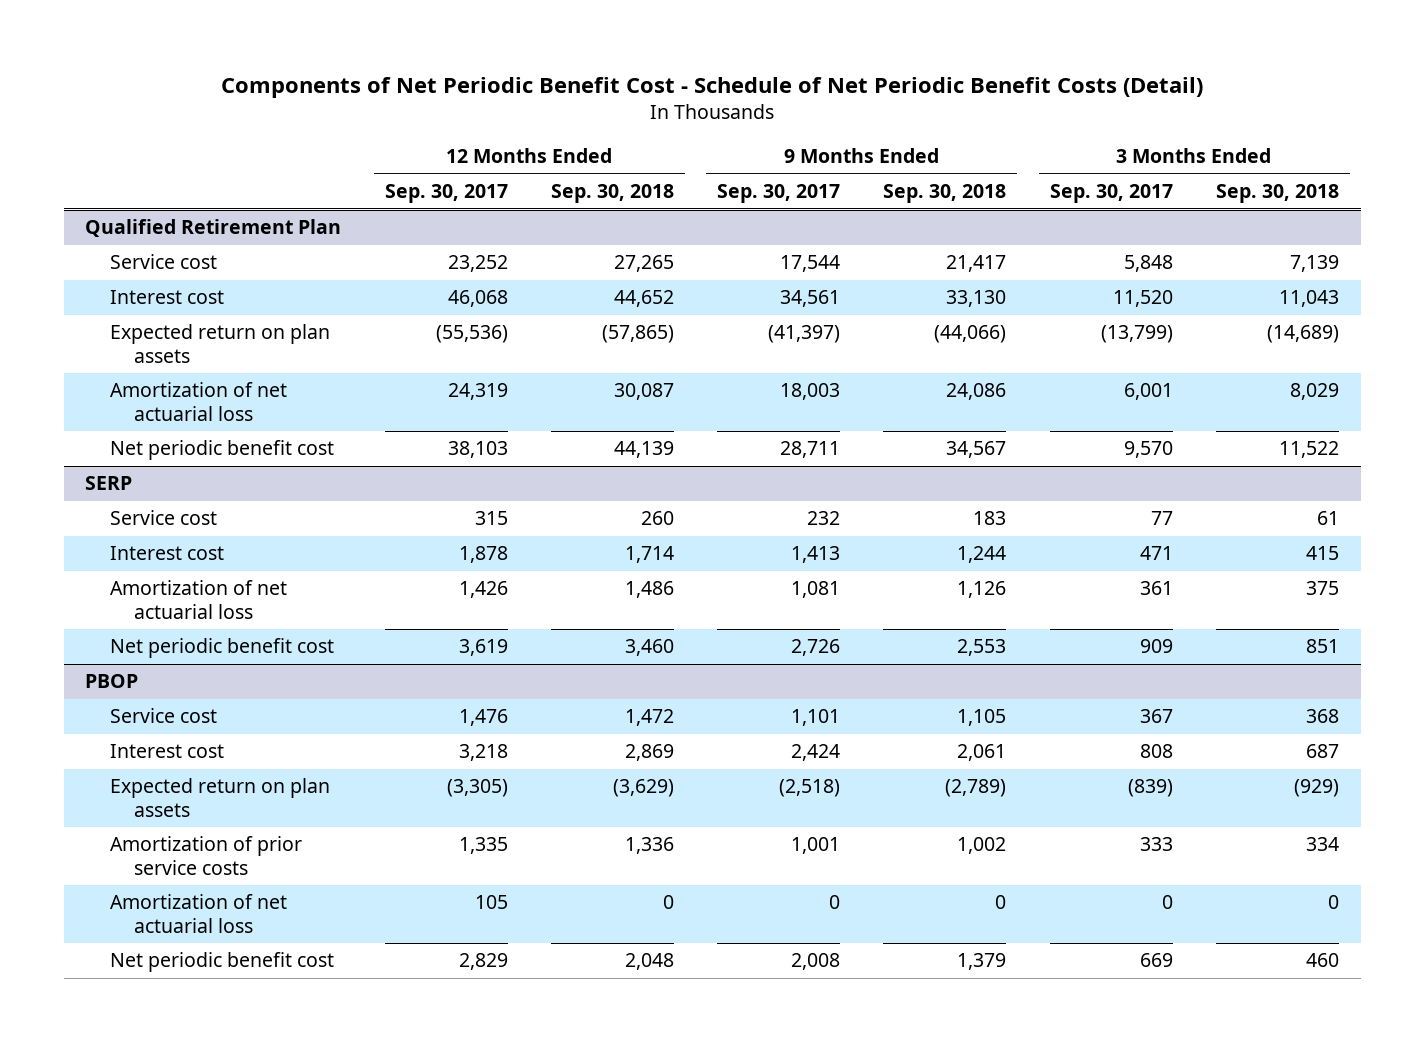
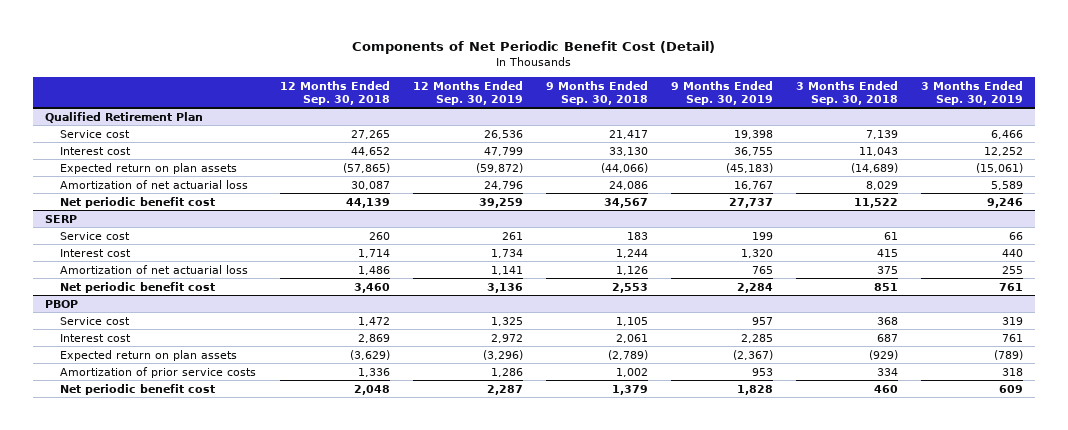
[221,77,1204,99] Components of Net Periodic Benefit Cost - Schedule of Net Periodic Benefit Costs (Detail) -> [351,40,715,54] Components of Net Periodic Benefit Cost (Detail)
[384,184,508,204] Sep. 30, 2017 -> none
[717,184,841,204] Sep. 30, 2017 -> none
[1049,184,1173,204] Sep. 30, 2017 -> none
none -> [412,80,523,105] 12 Months Ended Sep. 30, 2019
none -> [670,80,773,105] 9 Months Ended Sep. 30, 2019
none -> [920,80,1023,105] 3 Months Ended Sep. 30, 2019
[109,894,287,933] Amortization of net actuarial loss -> none

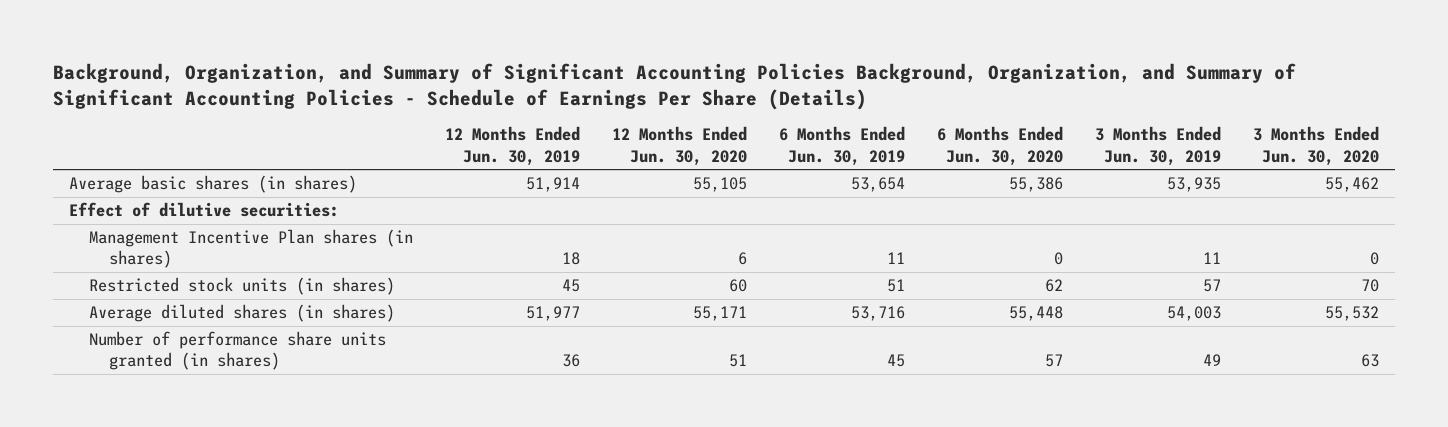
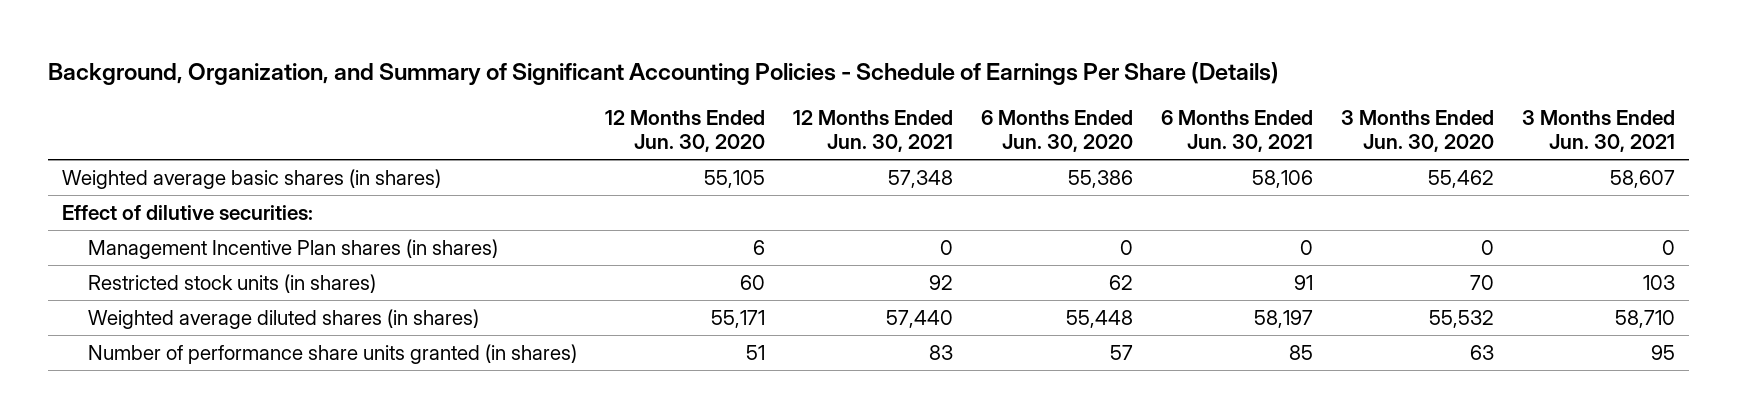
[53,63,1297,110] Background, Organization, and Summary of Significant Accounting Policies Background, Organization, and Summary of Significant Accounting Policies - Schedule of Earnings Per Share (Details) -> [47,61,1279,85] Background, Organization, and Summary of Significant Accounting Policies - Schedule of Earnings Per Share (Details)
[445,126,581,166] 12 Months Ended Jun. 30, 2019 -> none
[778,126,905,166] 6 Months Ended Jun. 30, 2019 -> none
[1094,126,1221,166] 3 Months Ended Jun. 30, 2019 -> none
none -> [792,109,953,153] 12 Months Ended Jun. 30, 2021
none -> [1161,109,1314,153] 6 Months Ended Jun. 30, 2021
none -> [1522,109,1676,153] 3 Months Ended Jun. 30, 2021
[69,175,358,194] Average basic shares (in shares) -> [61,168,441,189] Weighted average basic shares (in shares)
[89,304,396,323] Average diluted shares (in shares) -> [87,308,479,329] Weighted average diluted shares (in shares)

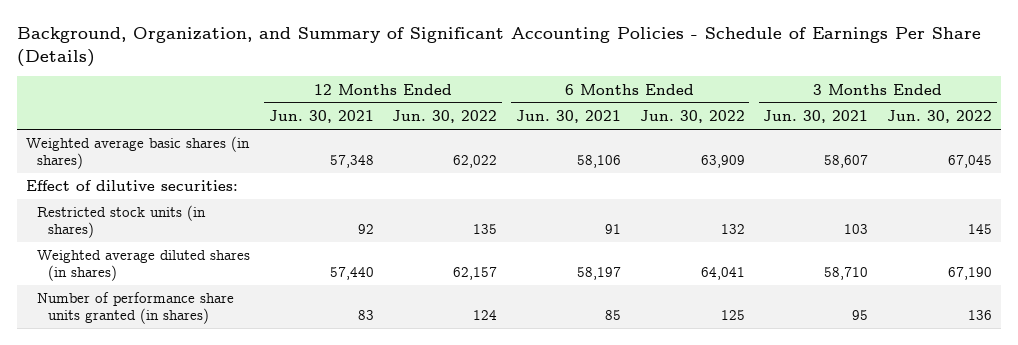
[604,109,765,153] 12 Months Ended Jun. 30, 2020 -> none
[981,109,1134,153] 6 Months Ended Jun. 30, 2020 -> none
[1341,109,1495,153] 3 Months Ended Jun. 30, 2020 -> none
none -> [392,109,498,123] Jun. 30, 2022
none -> [639,109,745,123] Jun. 30, 2022
none -> [887,109,993,123] Jun. 30, 2022
[87,238,498,259] Management Incentive Plan shares (in shares) -> none

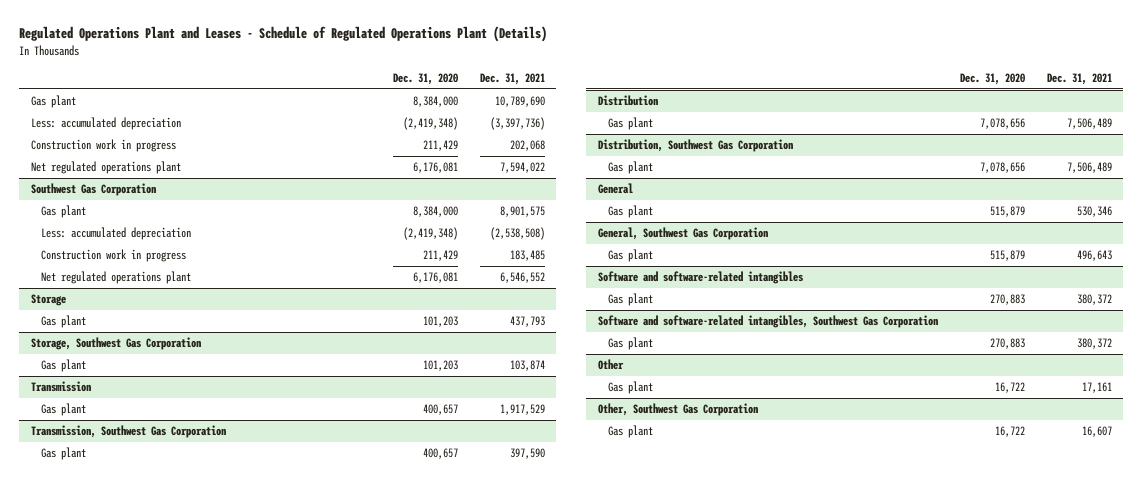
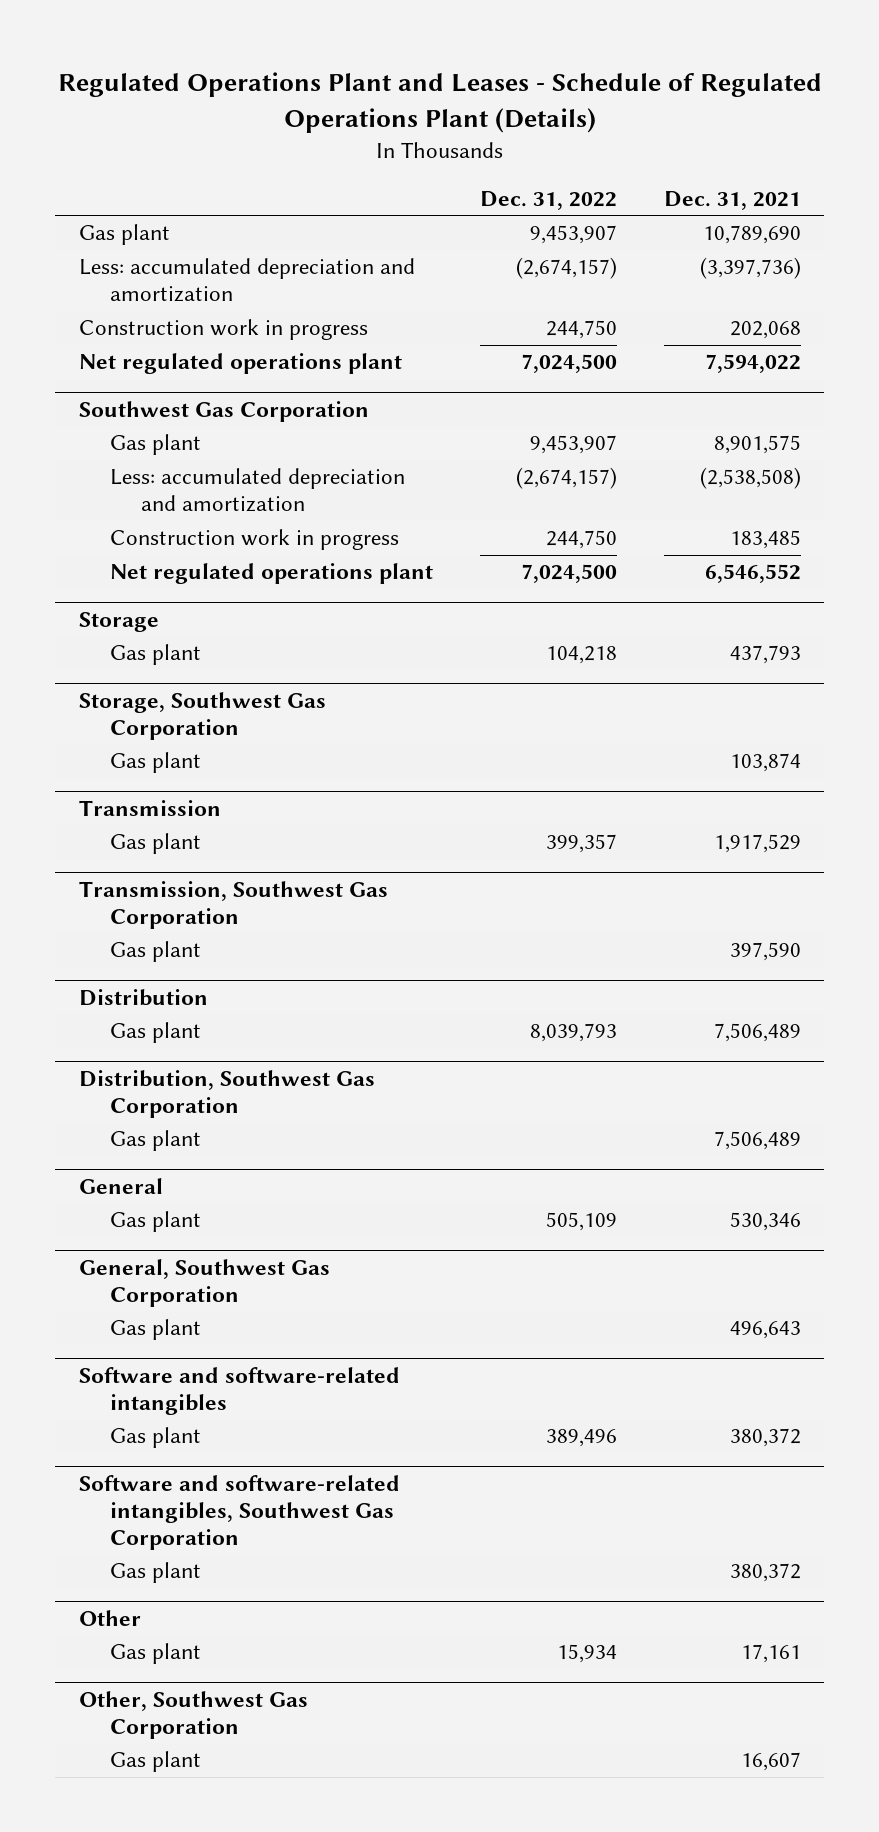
[392,72,458,85] Dec. 31, 2020 -> none
none -> [479,190,617,210] Dec. 31, 2022
[30,117,181,131] Less: accumulated depreciation -> [78,258,415,303] Less: accumulated depreciation and amortization
[41,227,192,241] Less: accumulated depreciation -> [110,468,406,513] Less: accumulated depreciation and amortization

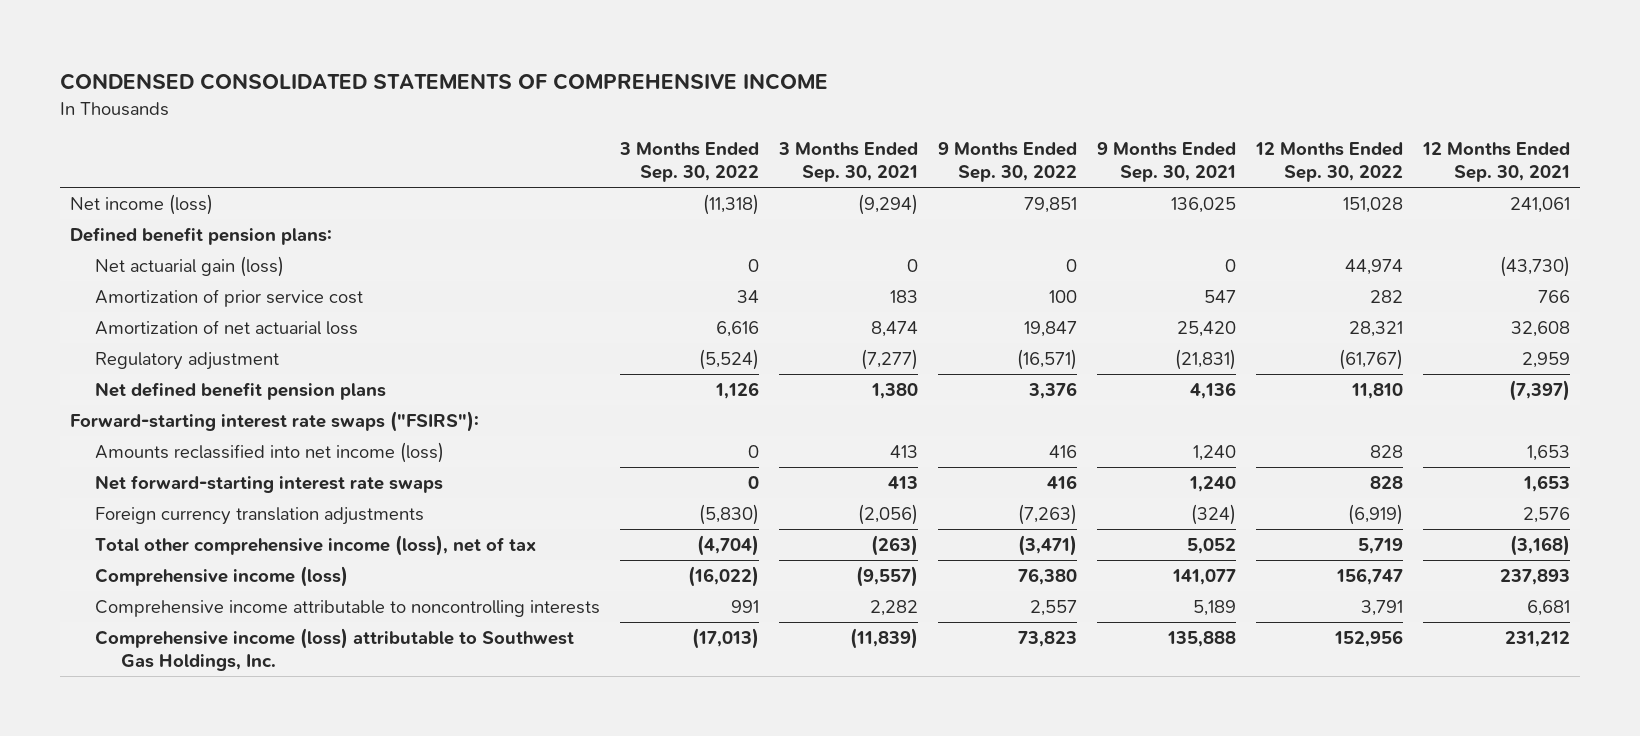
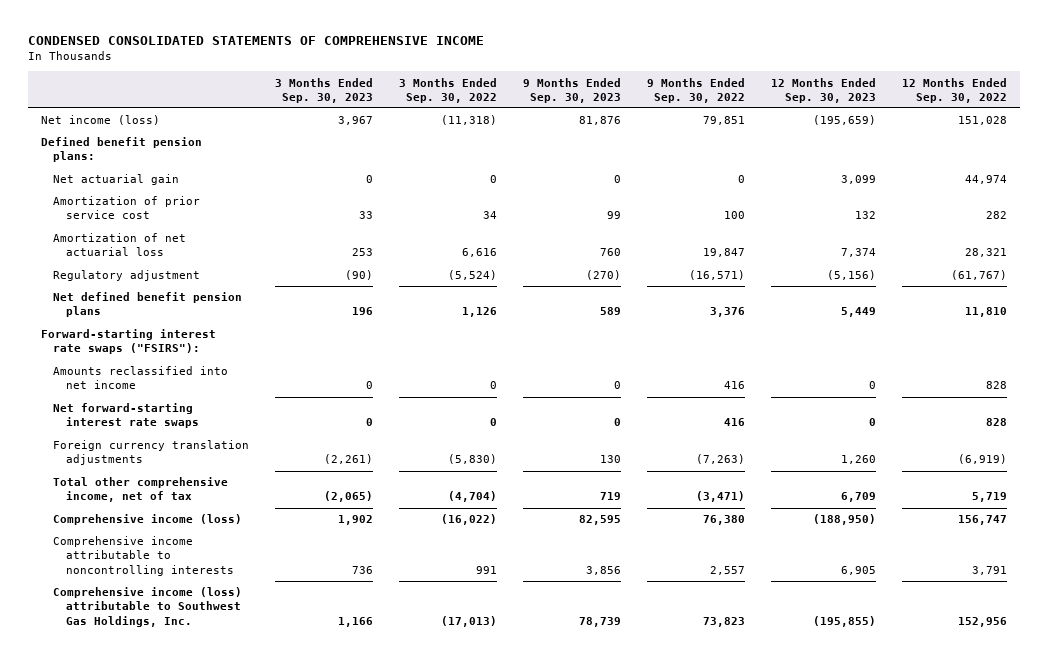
[778,142,919,182] 3 Months Ended Sep. 30, 2021 -> none
[1097,142,1237,182] 9 Months Ended Sep. 30, 2021 -> none
[1421,142,1570,182] 12 Months Ended Sep. 30, 2021 -> none
none -> [275,77,374,103] 3 Months Ended Sep. 30, 2023
none -> [523,77,622,103] 9 Months Ended Sep. 30, 2023
none -> [771,77,877,103] 12 Months Ended Sep. 30, 2023
[95,255,285,277] Net actuarial gain (loss) -> [53,174,180,186] Net actuarial gain
[95,441,445,463] Amounts reclassified into net income (loss) -> [53,366,229,390] Amounts reclassified into net income
[95,534,537,556] Total other comprehensive income (loss), net of tax -> [53,477,229,503] Total other comprehensive income, net of tax

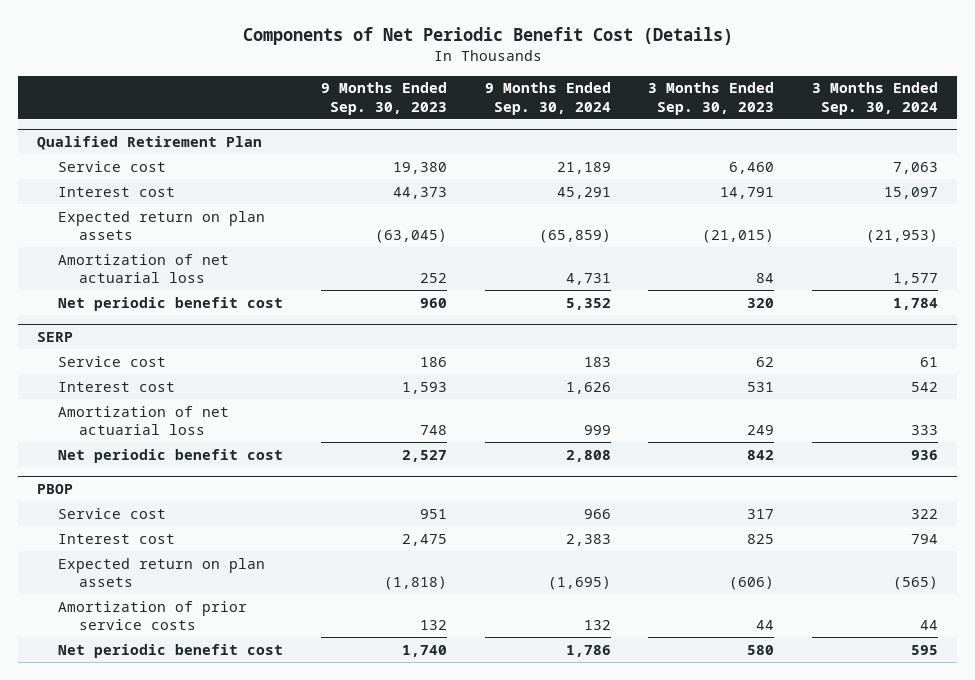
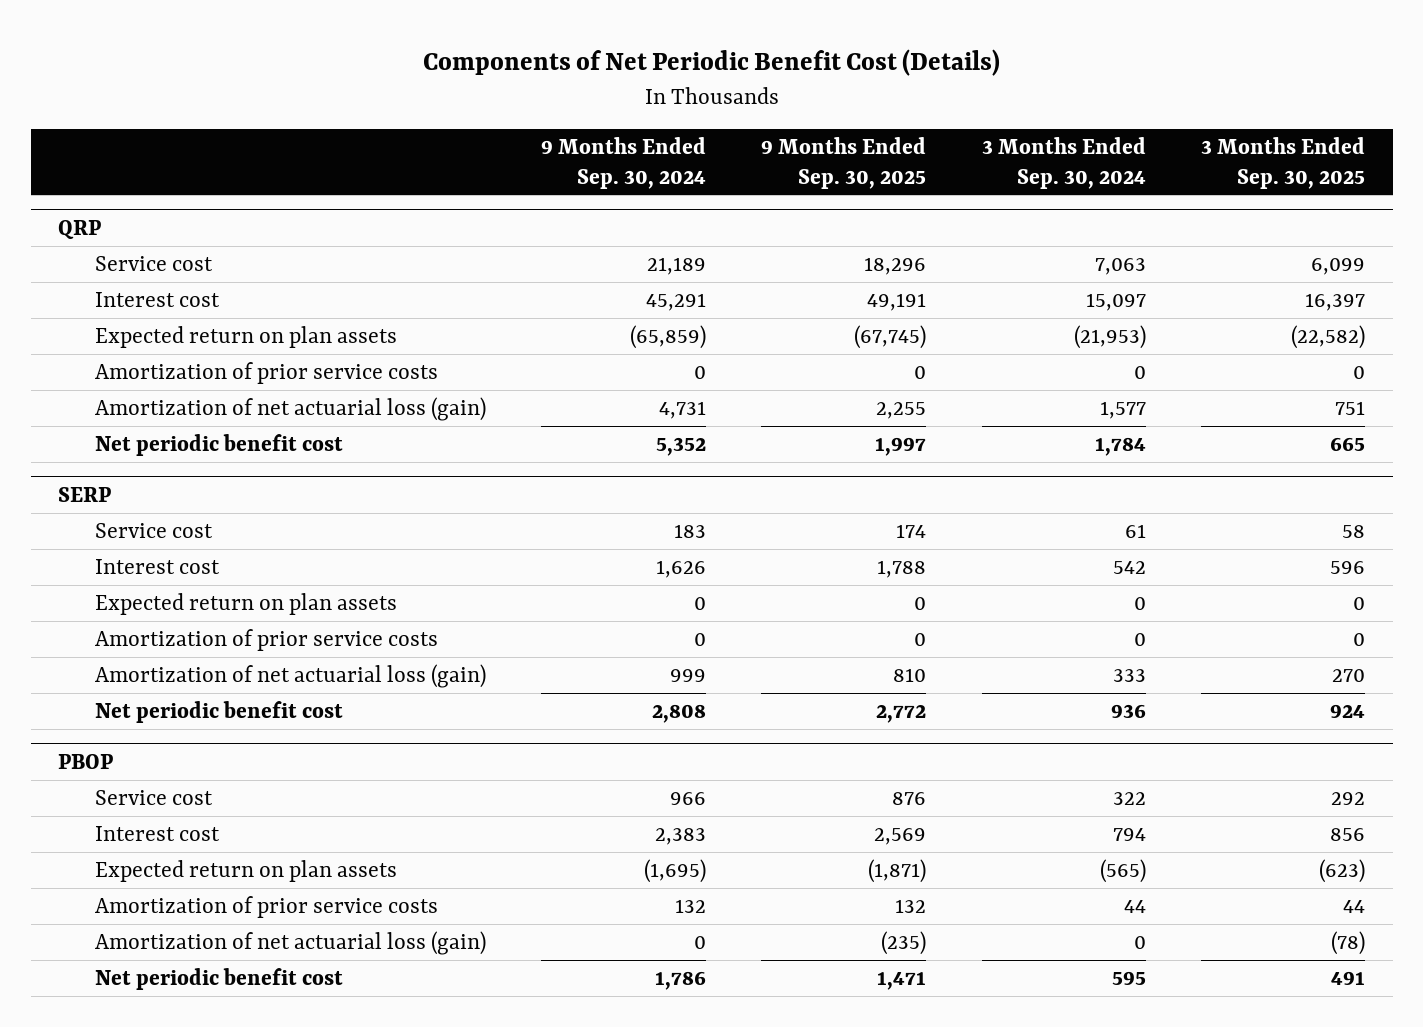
[320,82,447,115] 9 Months Ended Sep. 30, 2023 -> none
[648,82,775,115] 3 Months Ended Sep. 30, 2023 -> none
none -> [761,136,927,189] 9 Months Ended Sep. 30, 2025
none -> [1200,136,1365,189] 3 Months Ended Sep. 30, 2025
[37,135,263,150] Qualified Retirement Plan -> [58,219,102,239] QRP
none -> [95,362,439,385] Amortization of prior service costs
[57,253,229,283] Amortization of net actuarial loss -> [95,397,487,422] Amortization of net actuarial loss (gain)
none -> [95,593,398,616] Expected return on plan assets
none -> [95,629,439,652] Amortization of prior service costs
[57,405,229,435] Amortization of net actuarial loss -> [95,664,487,689] Amortization of net actuarial loss (gain)
none -> [95,931,487,956] Amortization of net actuarial loss (gain)

